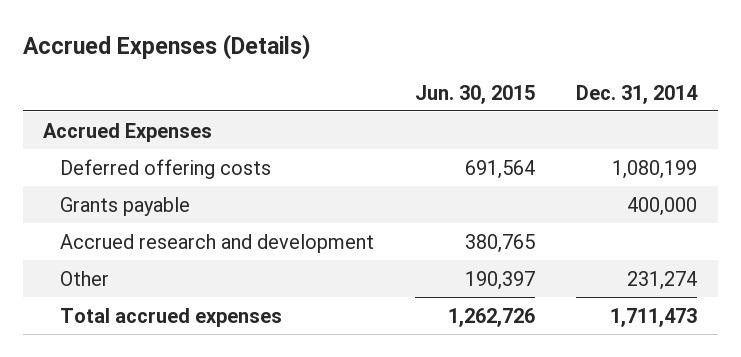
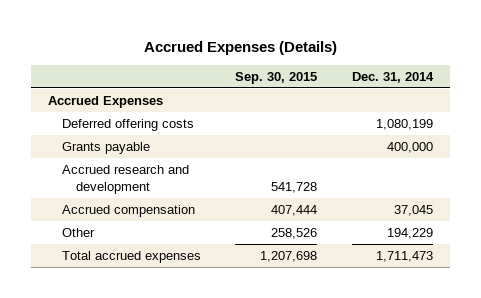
[415,84,536,104] Jun. 30, 2015 -> none
none -> [235,71,318,84] Sep. 30, 2015
none -> [62,205,196,218] Accrued compensation
[627,270,698,290] 231,274 -> [386,228,433,240] 194,229

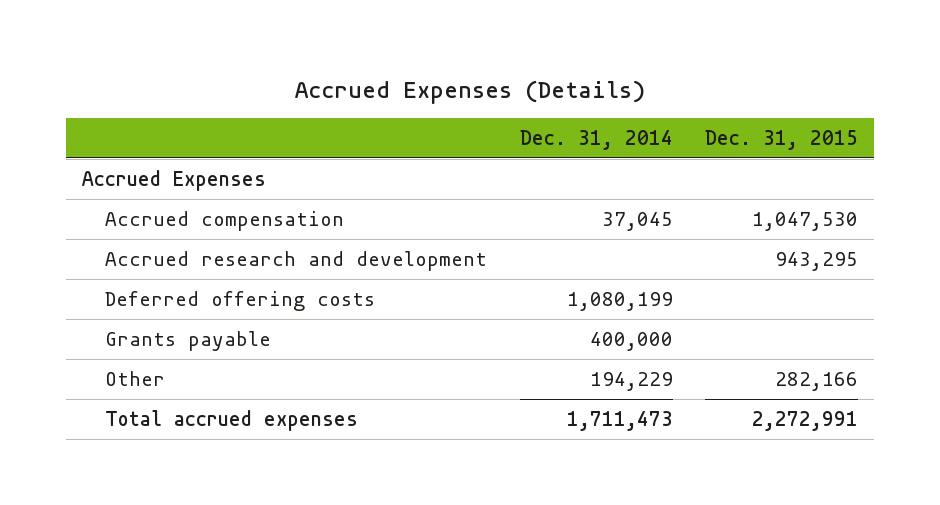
[235,71,318,84] Sep. 30, 2015 -> none
none -> [704,130,858,151] Dec. 31, 2015
[62,205,196,218] Accrued compensation -> [105,210,345,231] Accrued compensation
[62,165,190,194] Accrued research and development -> [105,250,488,271] Accrued research and development

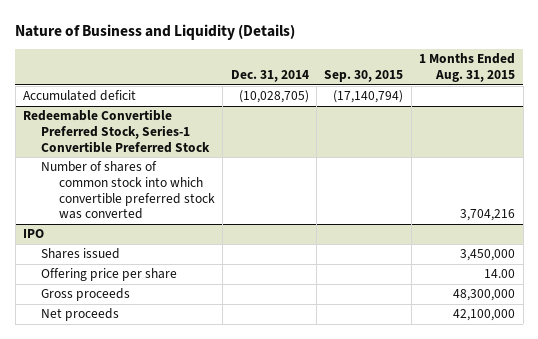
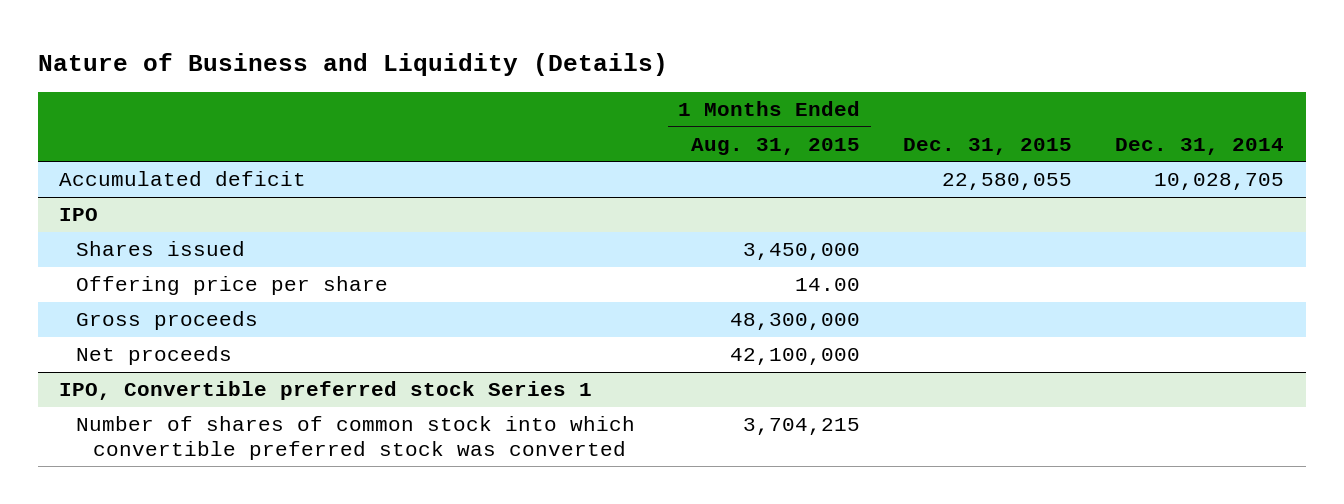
[324,69,404,82] Sep. 30, 2015 -> none
none -> [903,138,1073,156] Dec. 31, 2015
[22,109,210,153] Redeemable Convertible Preferred Stock, Series-1 Convertible Preferred Stock -> none
[40,161,215,220] Number of shares of common stock into which convertible preferred stock was converted -> none
[238,90,309,104] (10,028,705) -> [1154,173,1285,191] 10,028,705
none -> [59,381,593,401] IPO, Convertible preferred stock Series 1
none -> [76,416,636,461] Number of shares of common stock into which convertible preferred stock was converted

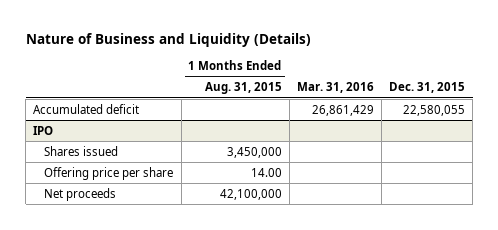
[1115,138,1285,156] Dec. 31, 2014 -> none
none -> [296,82,374,94] Mar. 31, 2016
[76,311,259,331] Gross proceeds -> none
[59,381,593,401] IPO, Convertible preferred stock Series 1 -> none
[76,416,636,461] Number of shares of common stock into which convertible preferred stock was converted -> none

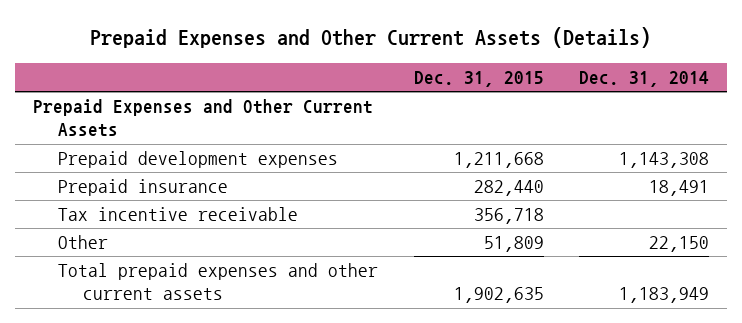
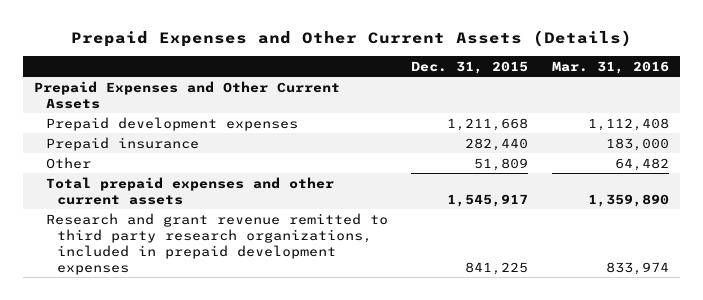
[579,70,710,87] Dec. 31, 2014 -> none
none -> [551,60,669,74] Mar. 31, 2016
[58,207,299,222] Tax incentive receivable -> none
[453,287,544,304] 1,902,635 -> [447,193,529,207] 1,545,917
none -> [45,212,388,275] Research and grant revenue remitted to third party research organizations, included in prepaid development expenses

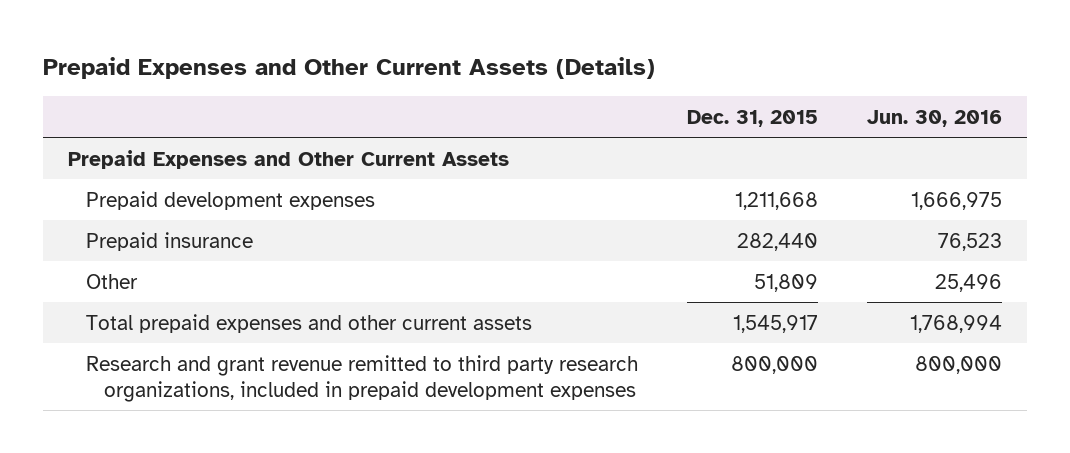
[551,60,669,74] Mar. 31, 2016 -> none
none -> [867,109,1003,127] Jun. 30, 2016
[465,261,529,275] 841,225 -> [731,355,819,374] 800,000

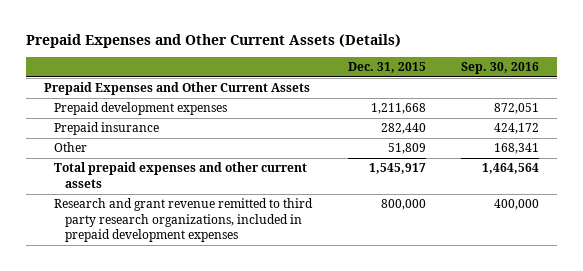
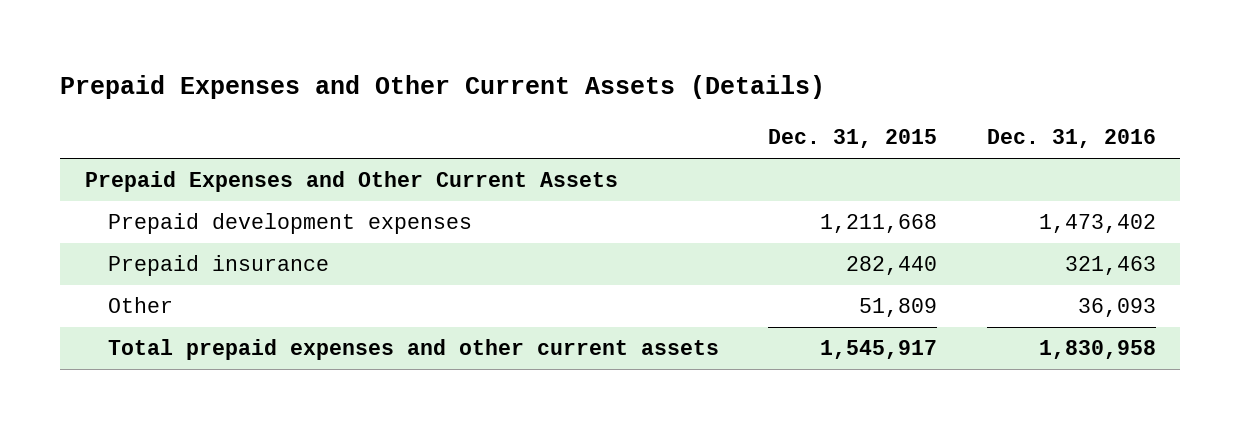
[461,62,540,75] Sep. 30, 2016 -> none
none -> [986,129,1156,149] Dec. 31, 2016
[54,198,314,243] Research and grant revenue remitted to third party research organizations, included in prepaid development expenses -> none

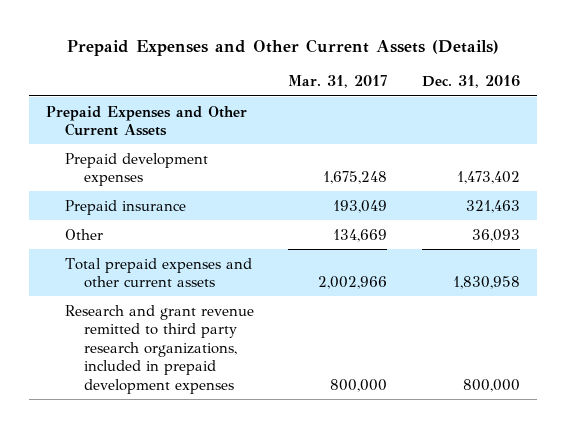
[768,129,938,149] Dec. 31, 2015 -> none
none -> [288,75,388,89] Mar. 31, 2017
none -> [64,304,254,394] Research and grant revenue remitted to third party research organizations, included in prepaid development expenses

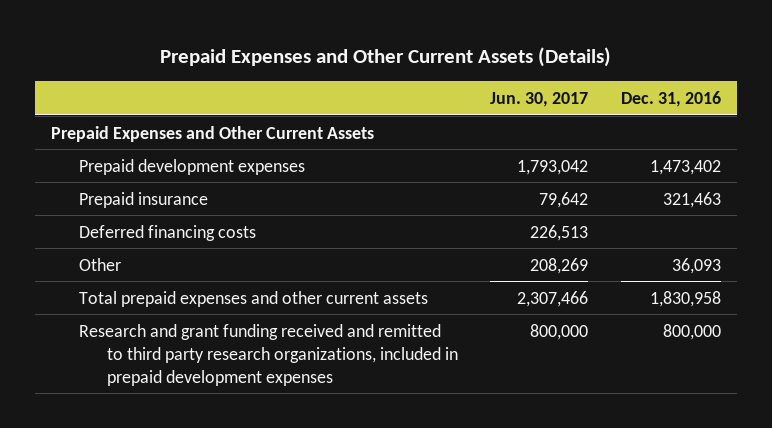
[288,75,388,89] Mar. 31, 2017 -> none
none -> [490,92,589,108] Jun. 30, 2017
none -> [78,224,256,241] Deferred financing costs
[64,304,254,394] Research and grant revenue remitted to third party research organizations, included in prepaid development expenses -> [78,323,458,386] Research and grant funding received and remitted to third party research organizations, included in prepaid development expenses

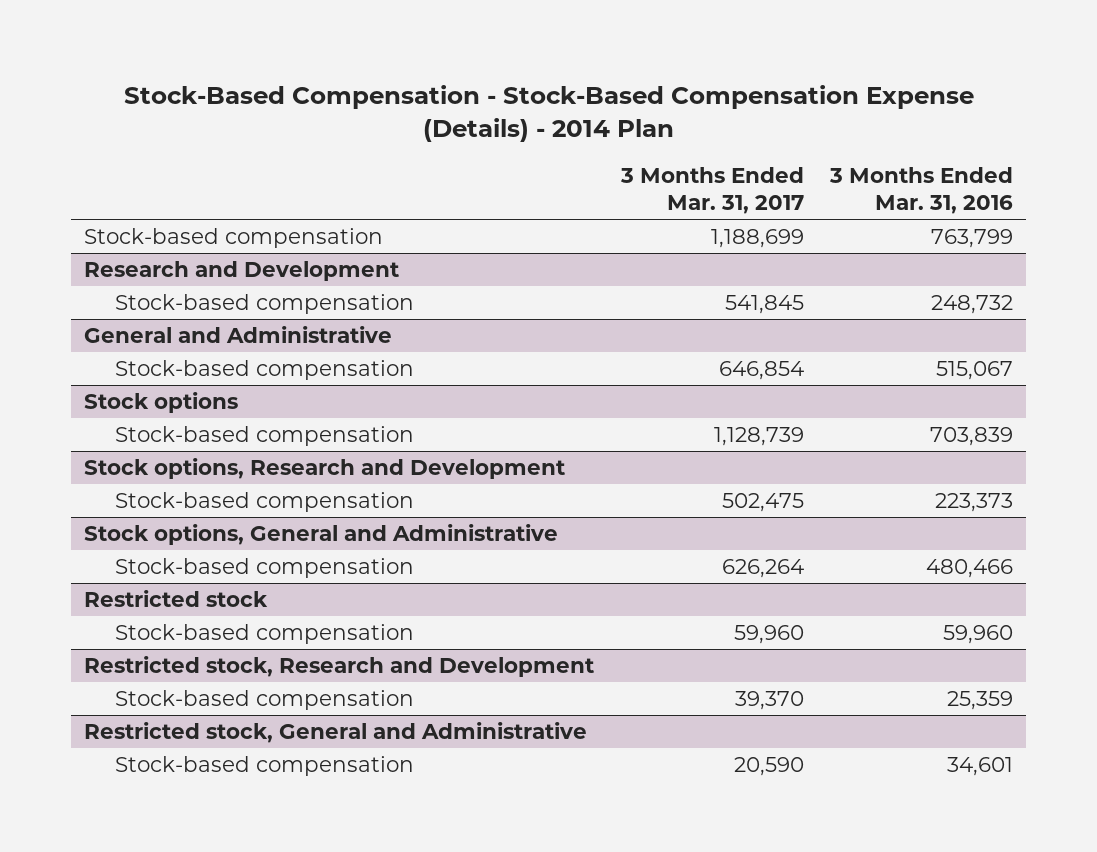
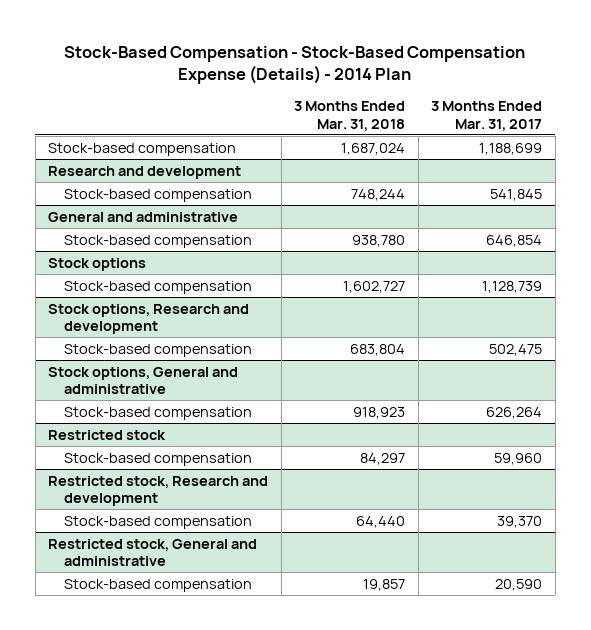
[829,166,1014,215] 3 Months Ended Mar. 31, 2016 -> none
none -> [294,101,406,131] 3 Months Ended Mar. 31, 2018
[83,261,399,282] Research and Development -> [48,165,242,179] Research and development
[83,326,392,344] General and Administrative -> [48,211,239,222] General and administrative
[83,458,565,480] Stock options, Research and Development -> [48,303,250,335] Stock options, Research and development
[83,524,558,546] Stock options, General and Administrative -> [48,366,239,395] Stock options, General and administrative
[83,656,594,678] Restricted stock, Research and Development -> [48,475,269,507] Restricted stock, Research and development
[83,722,587,744] Restricted stock, General and Administrative -> [48,538,258,567] Restricted stock, General and administrative

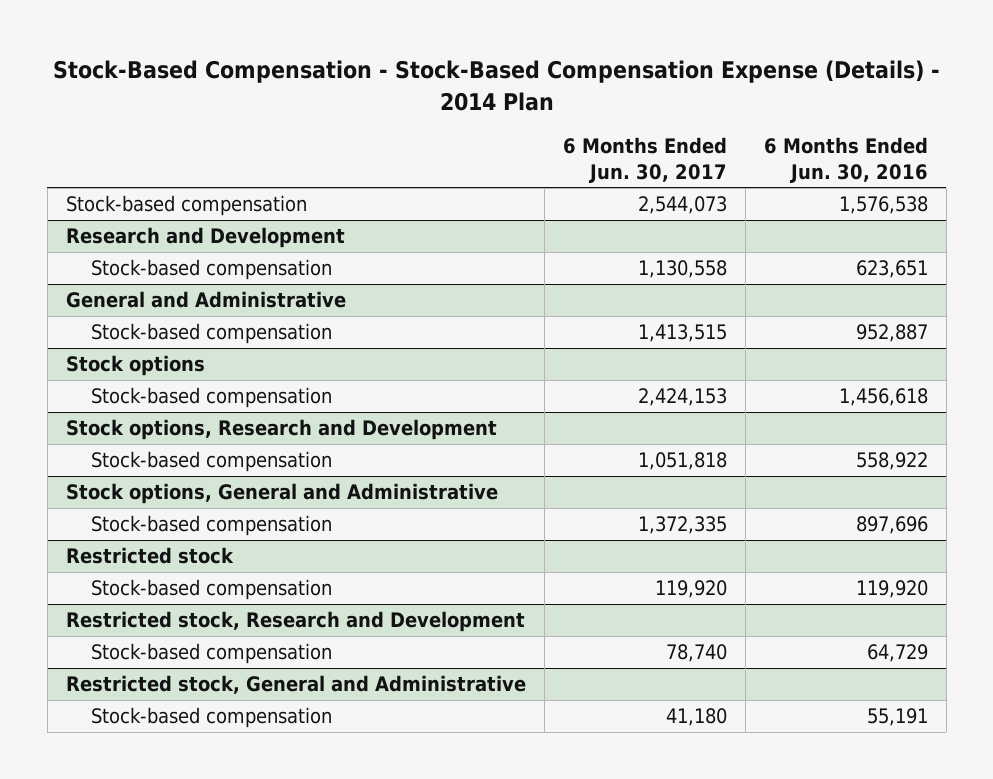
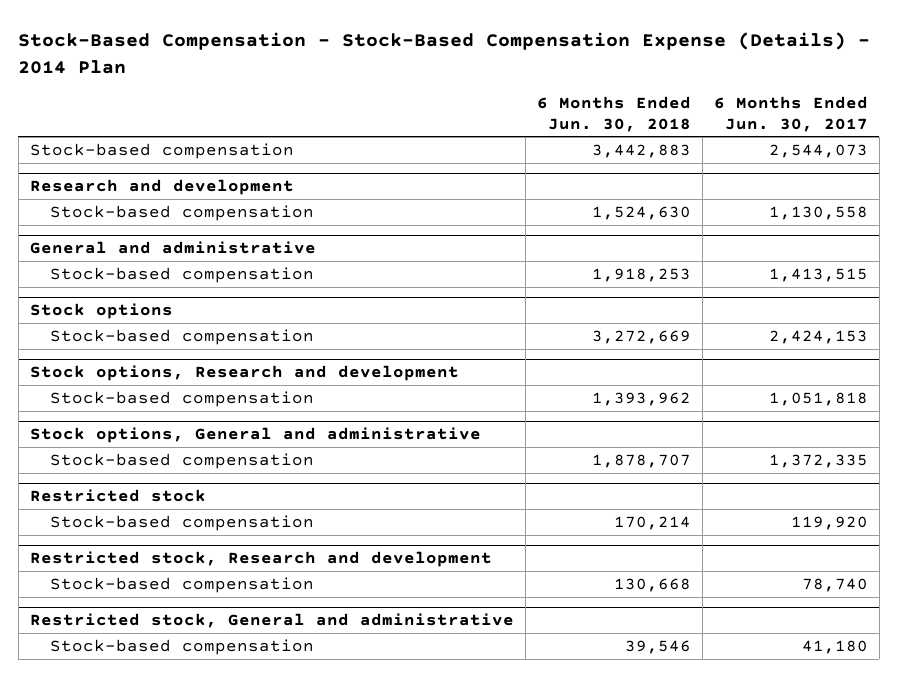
[763,137,928,183] 6 Months Ended Jun. 30, 2016 -> none
none -> [536,95,691,132] 6 Months Ended Jun. 30, 2018
[65,227,345,249] Research and Development -> [29,179,294,196] Research and development
[65,291,346,309] General and Administrative -> [29,241,316,255] General and administrative
[65,419,497,441] Stock options, Research and Development -> [29,365,459,382] Stock options, Research and development
[65,483,498,505] Stock options, General and Administrative -> [29,427,481,444] Stock options, General and administrative
[65,611,525,633] Restricted stock, Research and Development -> [29,551,492,568] Restricted stock, Research and development
[65,675,526,695] Restricted stock, General and Administrative -> [29,613,514,629] Restricted stock, General and administrative

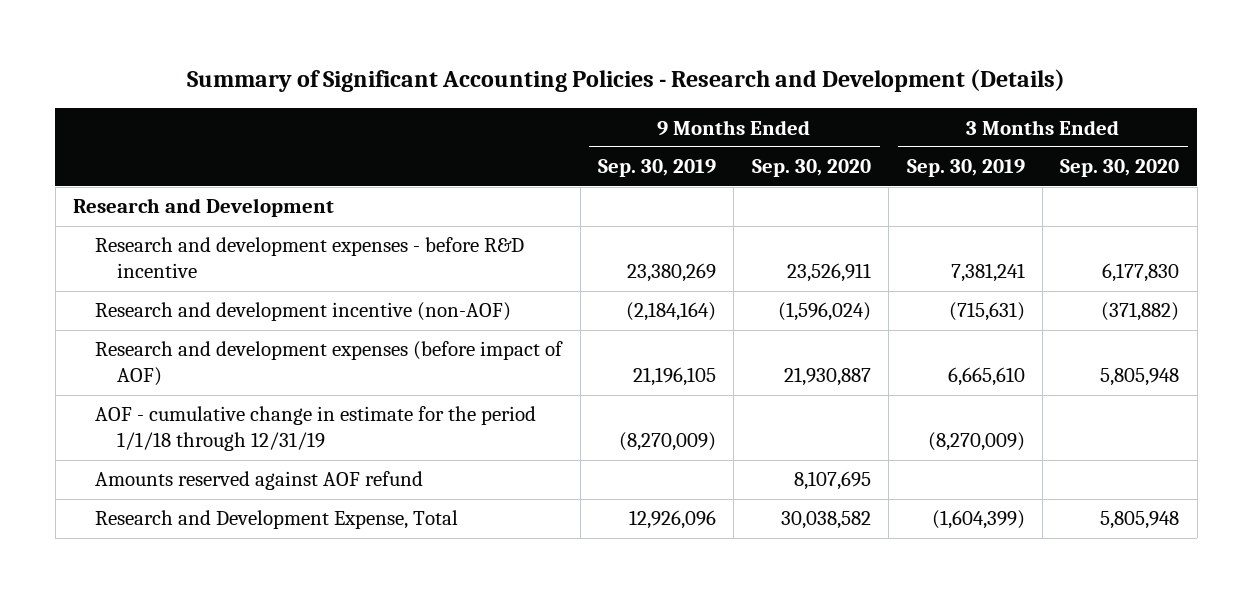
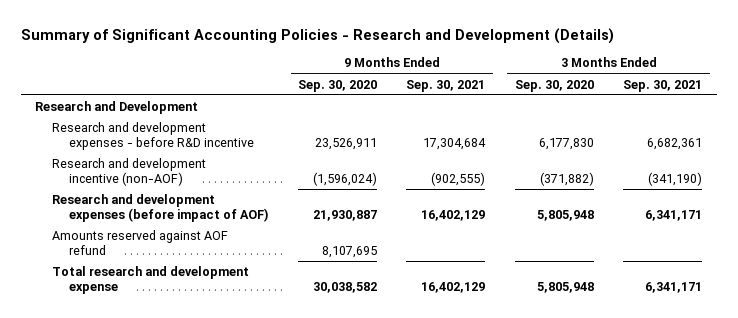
[598,159,717,178] Sep. 30, 2019 -> none
[906,159,1025,178] Sep. 30, 2019 -> none
none -> [406,79,486,92] Sep. 30, 2021
none -> [623,79,703,92] Sep. 30, 2021
[95,406,537,452] AOF - cumulative change in estimate for the period 1/1/18 through 12/31/19 -> none
[95,510,459,530] Research and Development Expense, Total -> [51,266,249,294] Total research and development expense

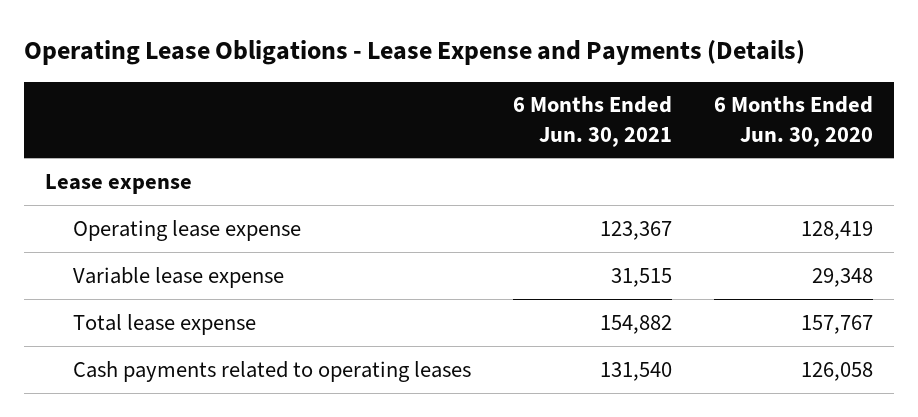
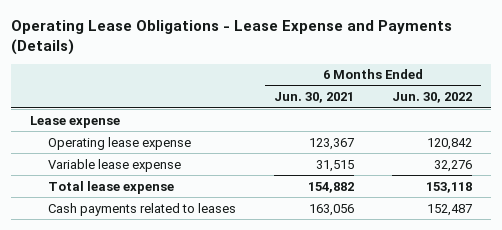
[714,96,874,147] 6 Months Ended Jun. 30, 2020 -> none
none -> [391,92,472,104] Jun. 30, 2022
[72,360,471,382] Cash payments related to operating leases -> [48,202,237,216] Cash payments related to leases
[599,361,672,381] 131,540 -> [309,203,355,216] 163,056

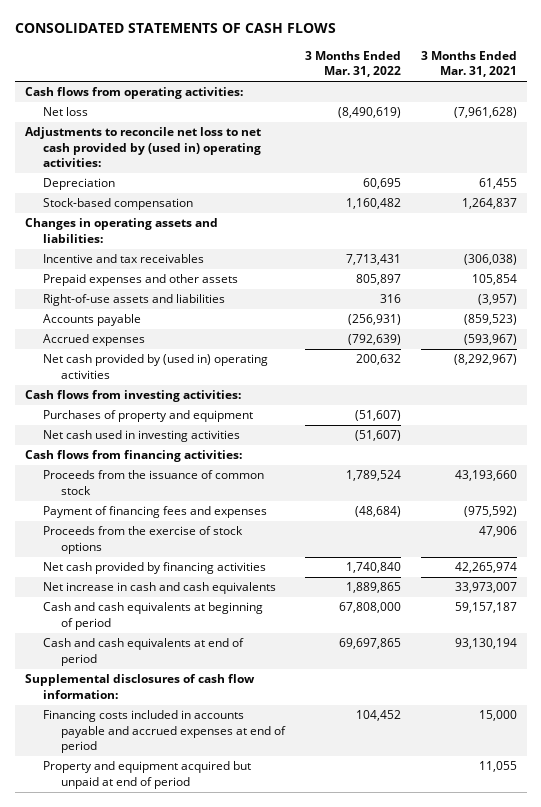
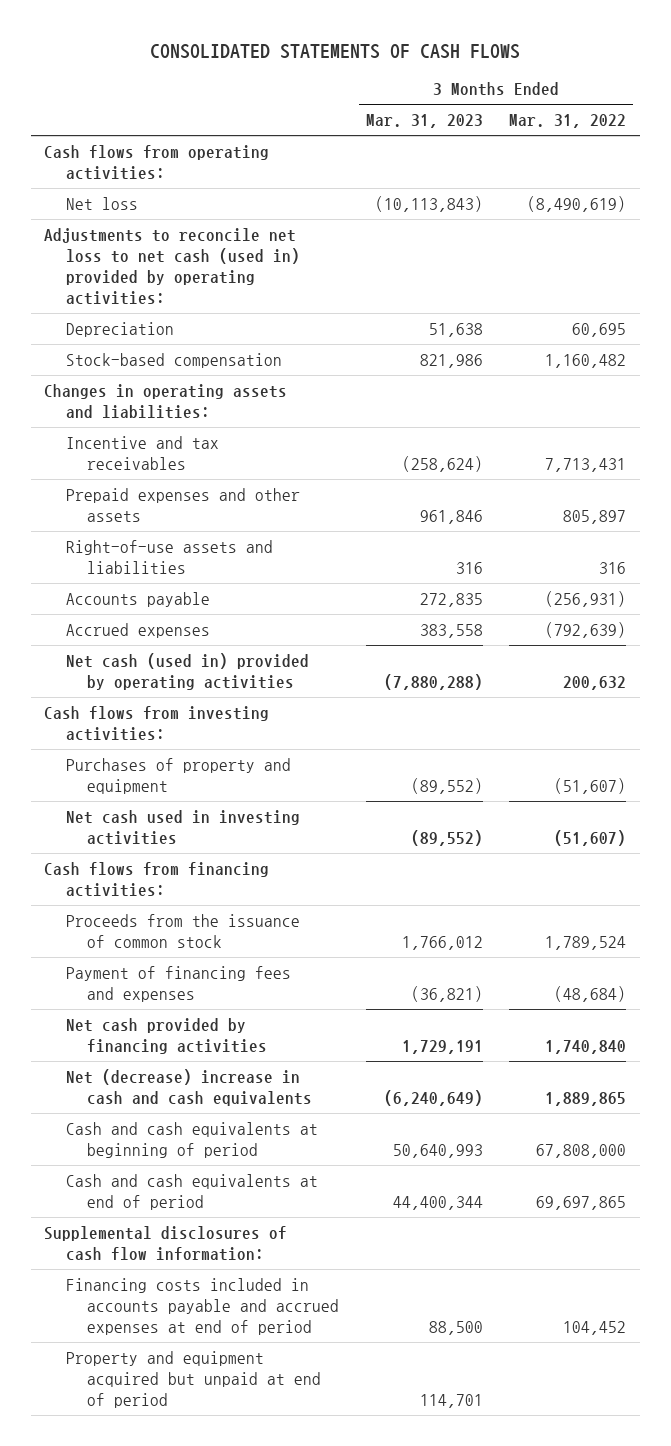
[420,50,517,78] 3 Months Ended Mar. 31, 2021 -> none
none -> [365,114,483,129] Mar. 31, 2023
[24,127,261,168] Adjustments to reconcile net loss to net cash provided by (used in) operating activities: -> [44,227,300,305] Adjustments to reconcile net loss to net cash (used in) provided by operating activities:
[42,354,268,379] Net cash provided by (used in) operating activities -> [65,652,309,690] Net cash (used in) provided by operating activities
[42,526,243,554] Proceeds from the exercise of stock options -> none
[42,582,276,595] Net increase in cash and cash equivalents -> [65,1068,313,1106] Net (decrease) increase in cash and cash equivalents

